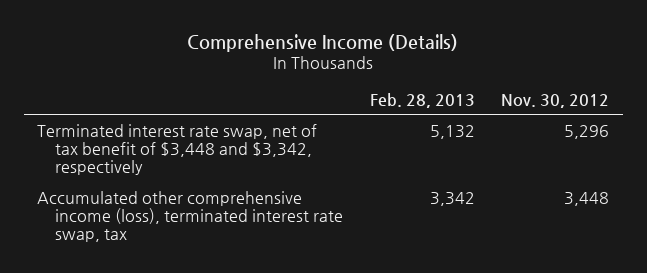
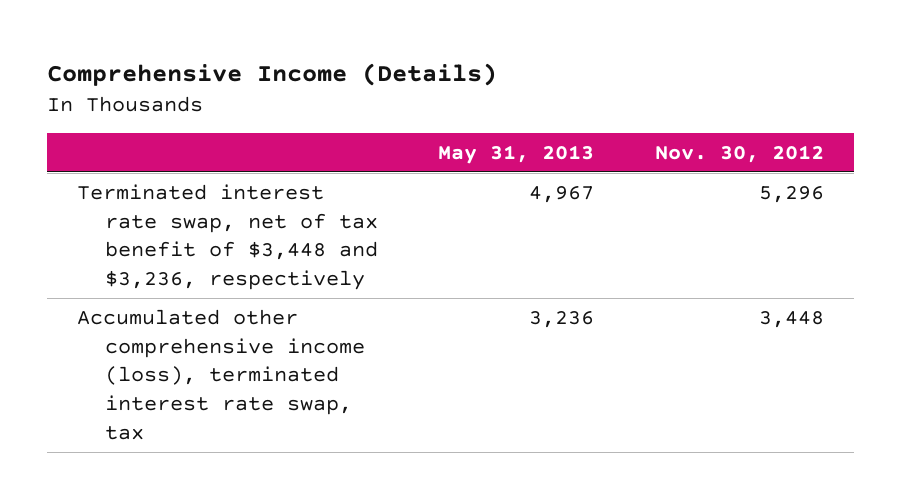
[369,92,475,108] Feb. 28, 2013 -> none
none -> [438,145,595,165] May 31, 2013
[37,123,318,176] Terminated interest rate swap, net of tax benefit of $3,448 and $3,342, respectively -> [77,183,378,291] Terminated interest rate swap, net of tax benefit of $3,448 and $3,236, respectively

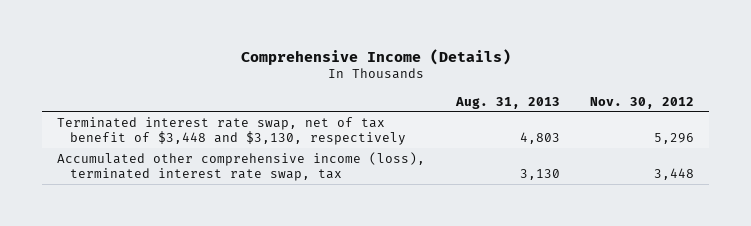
[438,145,595,165] May 31, 2013 -> none
none -> [454,96,560,109] Aug. 31, 2013
[77,183,378,291] Terminated interest rate swap, net of tax benefit of $3,448 and $3,236, respectively -> [57,116,407,146] Terminated interest rate swap, net of tax benefit of $3,448 and $3,130, respectively

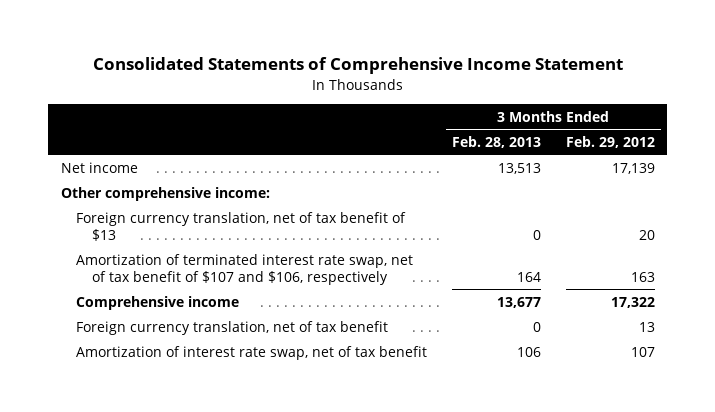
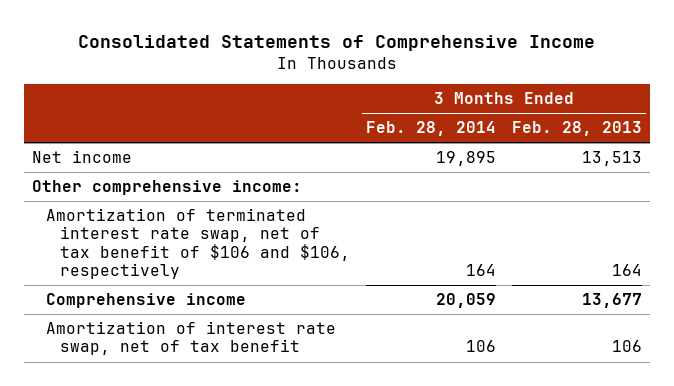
[92,57,623,75] Consolidated Statements of Comprehensive Income Statement -> [77,34,595,51] Consolidated Statements of Comprehensive Income
[565,135,655,148] Feb. 29, 2012 -> none
none -> [366,121,497,137] Feb. 28, 2014
[76,211,407,241] Foreign currency translation, net of tax benefit of $13 -> none
[76,253,414,285] Amortization of terminated interest rate swap, net of tax benefit of $107 and $106, respectively -> [46,208,351,280] Amortization of terminated interest rate swap, net of tax benefit of $106 and $106, respectively
[76,320,389,335] Foreign currency translation, net of tax benefit -> none

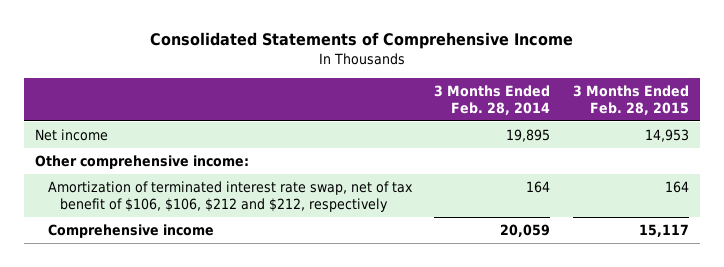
[511,121,642,137] Feb. 28, 2013 -> none
none -> [572,84,689,115] 3 Months Ended Feb. 28, 2015
[46,208,351,280] Amortization of terminated interest rate swap, net of tax benefit of $106 and $106, respectively -> [47,181,413,212] Amortization of terminated interest rate swap, net of tax benefit of $106, $106, $212 and $212, respectively
[46,321,337,356] Amortization of interest rate swap, net of tax benefit -> none

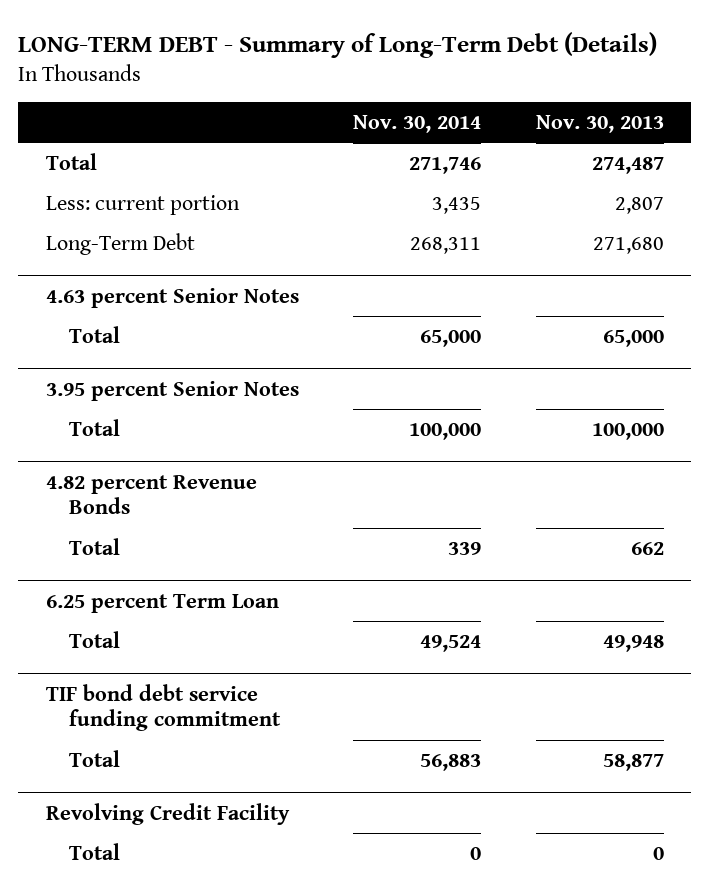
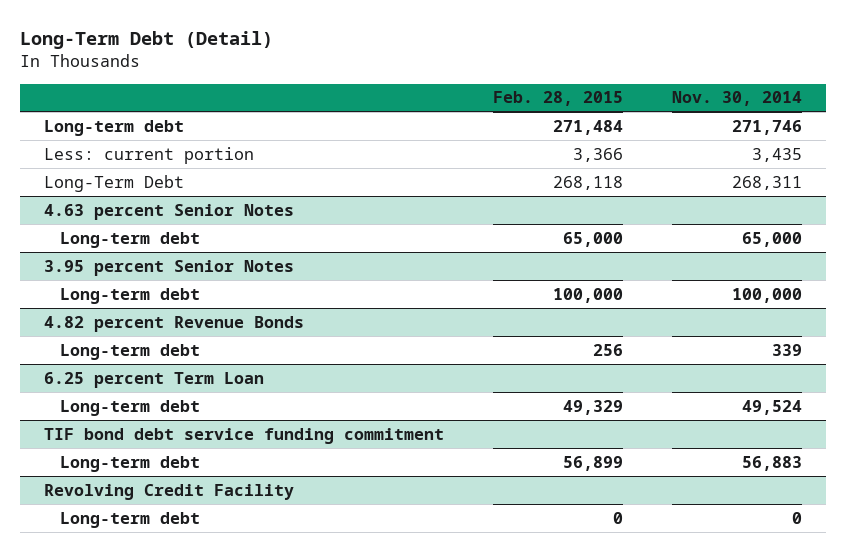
[18,31,658,58] LONG-TERM DEBT - Summary of Long-Term Debt (Details) -> [20,31,274,50] Long-Term Debt (Detail)
[535,114,664,133] Nov. 30, 2013 -> none
none -> [493,91,624,107] Feb. 28, 2015
[45,152,97,170] Total -> [44,119,185,136] Long-term debt
[69,325,121,343] Total -> [59,231,200,248] Long-term debt
[69,418,121,436] Total -> [59,287,200,304] Long-term debt
[69,537,121,555] Total -> [59,343,200,360] Long-term debt
[69,630,121,648] Total -> [59,399,200,416] Long-term debt
[69,749,121,767] Total -> [59,455,200,472] Long-term debt
[69,842,121,860] Total -> [59,511,200,528] Long-term debt

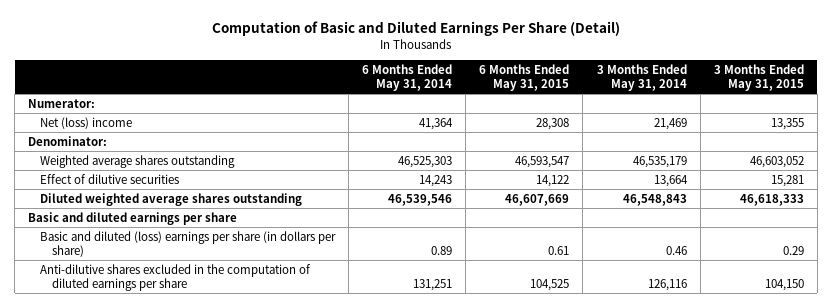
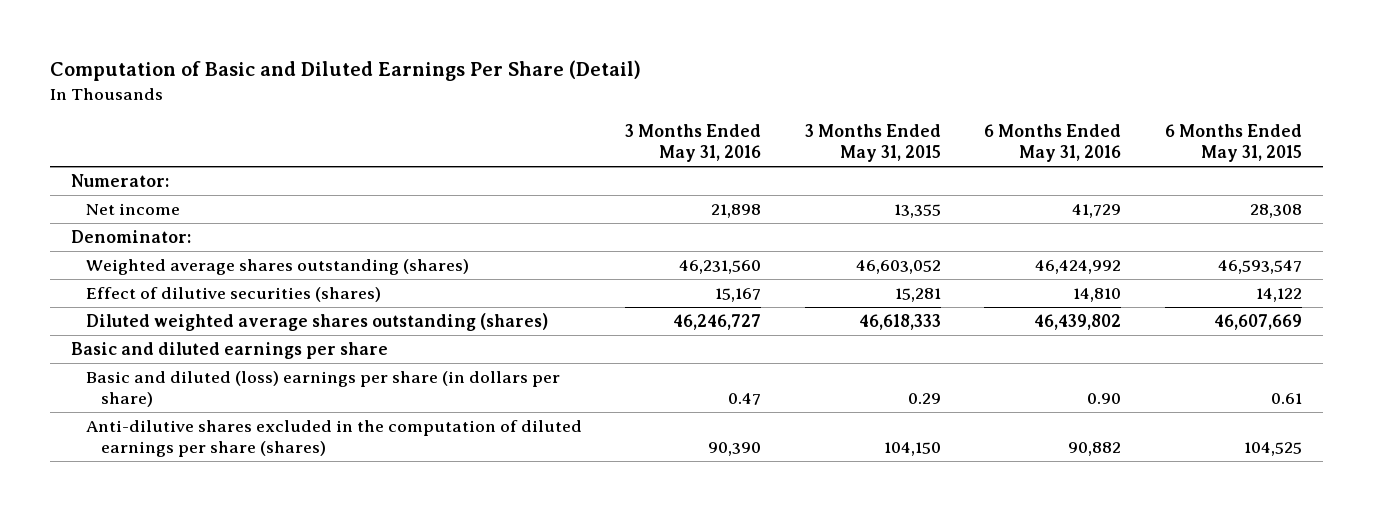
[362,64,453,91] 6 Months Ended May 31, 2014 -> none
[596,64,687,91] 3 Months Ended May 31, 2014 -> none
none -> [625,124,762,163] 3 Months Ended May 31, 2016
none -> [984,124,1122,163] 6 Months Ended May 31, 2016
[40,116,133,129] Net (loss) income -> [85,203,180,216] Net income
[40,154,236,168] Weighted average shares outstanding -> [85,259,469,276] Weighted average shares outstanding (shares)
[40,173,180,184] Effect of dilutive securities -> [85,287,381,303] Effect of dilutive securities (shares)
[40,192,303,206] Diluted weighted average shares outstanding -> [85,313,548,332] Diluted weighted average shares outstanding (shares)
[40,263,312,291] Anti-dilutive shares excluded in the computation of diluted earnings per share -> [85,420,582,457] Anti-dilutive shares excluded in the computation of diluted earnings per share (shares)

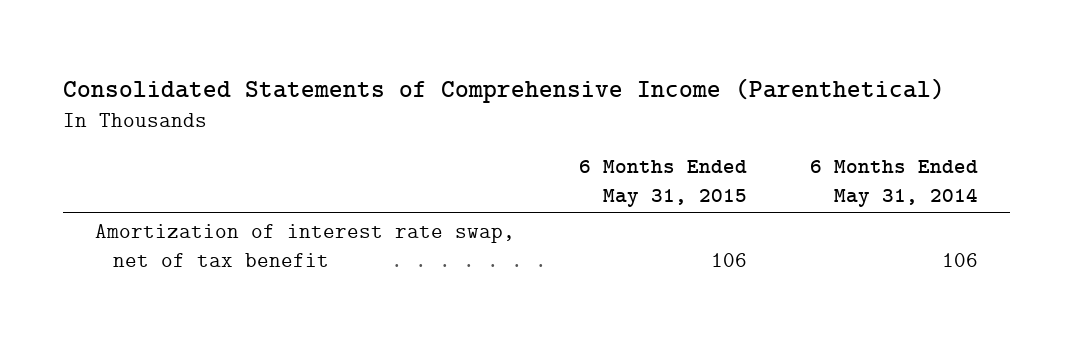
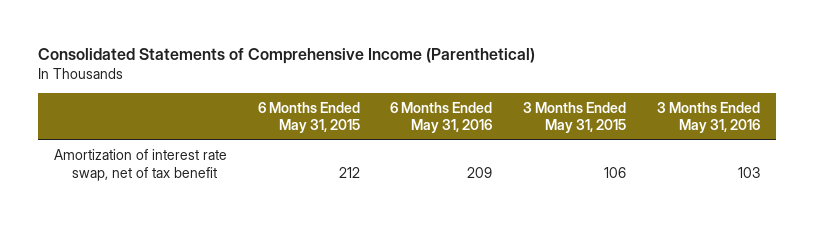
[809,160,978,207] 6 Months Ended May 31, 2014 -> none
none -> [390,101,493,134] 6 Months Ended May 31, 2016
none -> [523,101,627,134] 3 Months Ended May 31, 2015
none -> [657,101,761,134] 3 Months Ended May 31, 2016
[710,252,747,267] 106 -> [338,167,360,179] 212

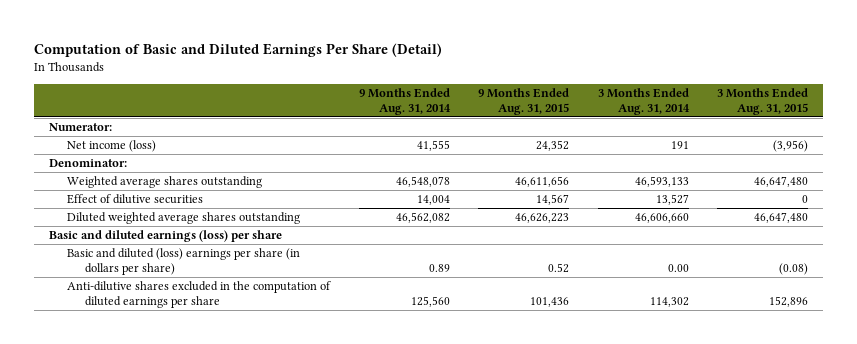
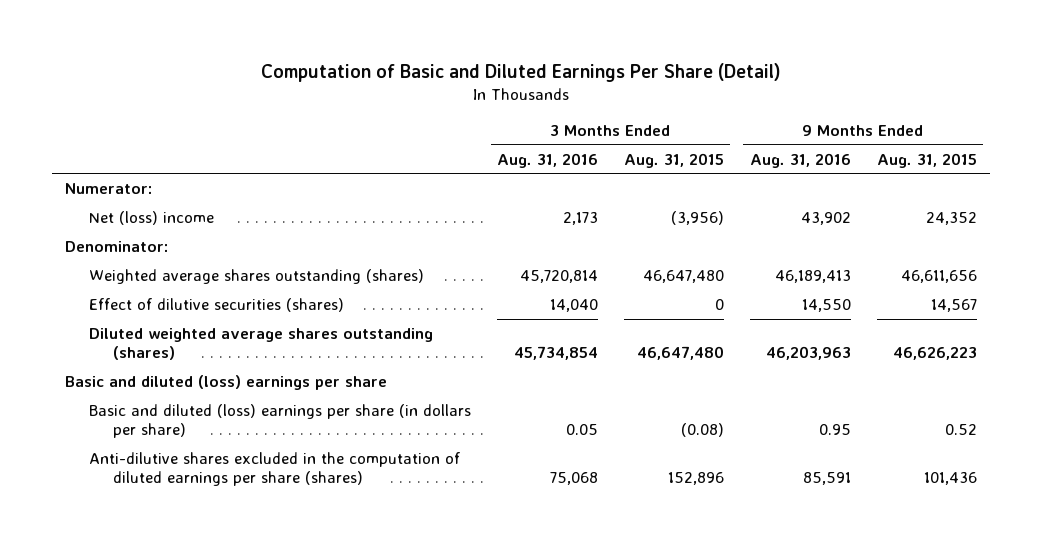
[358,88,451,115] 9 Months Ended Aug. 31, 2014 -> none
[597,88,690,115] 3 Months Ended Aug. 31, 2014 -> none
none -> [497,152,599,168] Aug. 31, 2016
none -> [749,152,851,168] Aug. 31, 2016
[67,140,157,153] Net income (loss) -> [89,210,215,225] Net (loss) income
[67,176,263,189] Weighted average shares outstanding -> [89,268,425,284] Weighted average shares outstanding (shares)
[67,194,204,205] Effect of dilutive securities -> [89,297,345,312] Effect of dilutive securities (shares)
[67,212,301,225] Diluted weighted average shares outstanding -> [89,327,434,361] Diluted weighted average shares outstanding (shares)
[48,230,282,243] Basic and diluted earnings (loss) per share -> [64,374,387,390] Basic and diluted (loss) earnings per share
[67,281,332,309] Anti-dilutive shares excluded in the computation of diluted earnings per share -> [89,451,461,487] Anti-dilutive shares excluded in the computation of diluted earnings per share (shares)

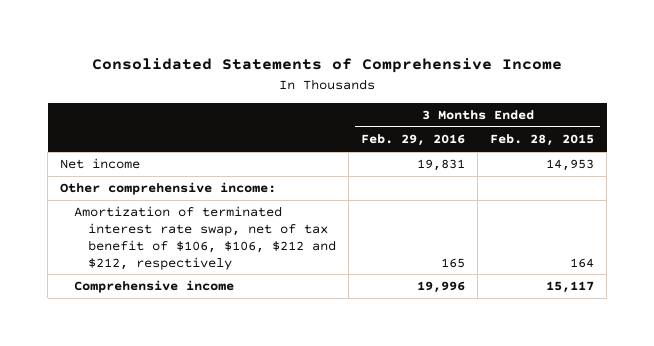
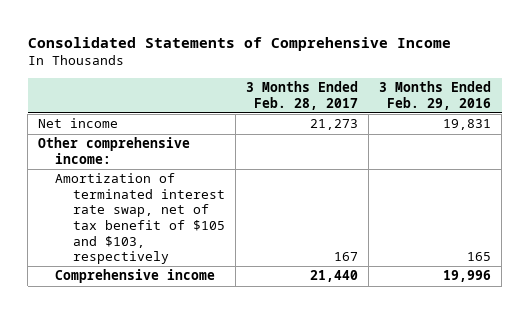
[490,134,595,147] Feb. 28, 2015 -> none
none -> [245,80,358,110] 3 Months Ended Feb. 28, 2017
[74,206,337,270] Amortization of terminated interest rate swap, net of tax benefit of $106, $106, $212 and $212, respectively -> [55,173,225,265] Amortization of terminated interest rate swap, net of tax benefit of $105 and $103, respectively

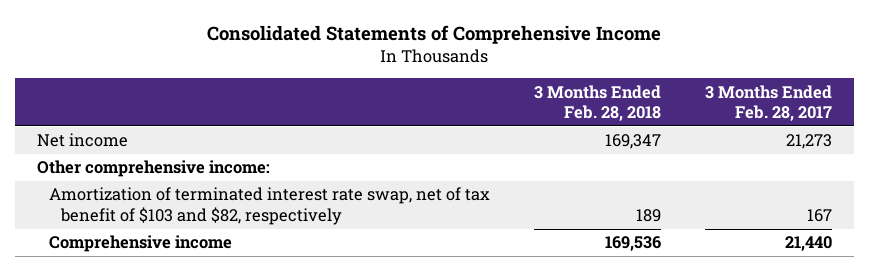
[379,80,492,110] 3 Months Ended Feb. 29, 2016 -> none
none -> [533,84,661,122] 3 Months Ended Feb. 28, 2018
[55,173,225,265] Amortization of terminated interest rate swap, net of tax benefit of $105 and $103, respectively -> [48,187,490,226] Amortization of terminated interest rate swap, net of tax benefit of $103 and $82, respectively

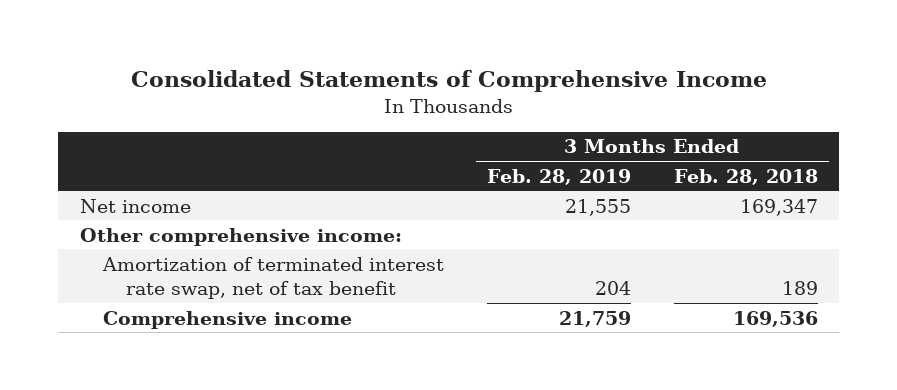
[704,84,832,122] 3 Months Ended Feb. 28, 2017 -> none
none -> [486,168,631,185] Feb. 28, 2019
[48,187,490,226] Amortization of terminated interest rate swap, net of tax benefit of $103 and $82, respectively -> [101,256,444,299] Amortization of terminated interest rate swap, net of tax benefit

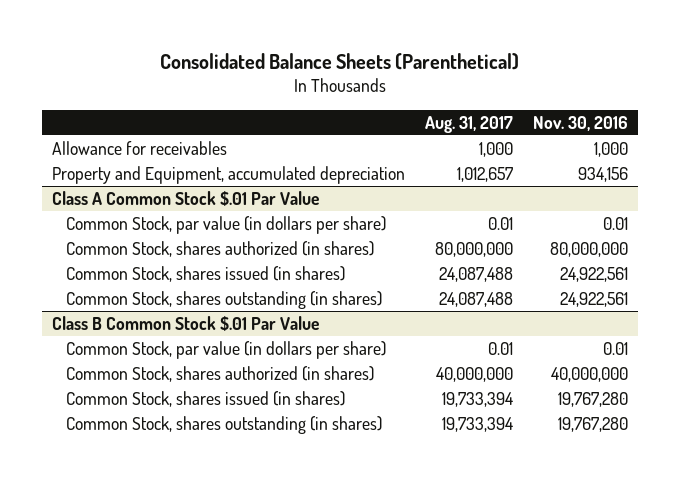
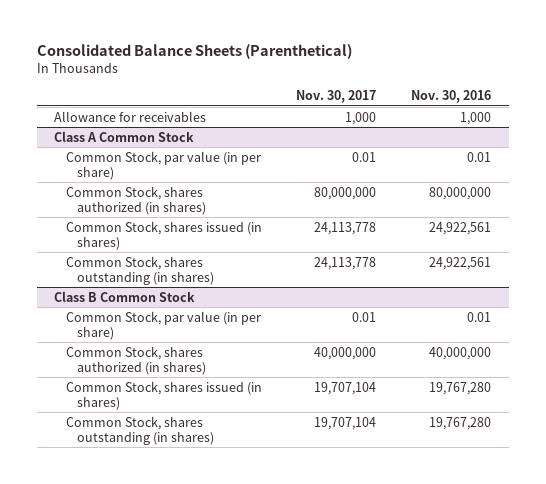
[424,115,513,133] Aug. 31, 2017 -> none
none -> [296,90,377,104] Nov. 30, 2017
[52,165,406,184] Property and Equipment, accumulated depreciation -> none
[52,190,320,206] Class A Common Stock $.01 Par Value -> [54,130,195,142] Class A Common Stock
[65,215,386,234] Common Stock, par value (in dollars per share) -> [65,150,261,180] Common Stock, par value (in per share)
[52,315,320,331] Class B Common Stock $.01 Par Value -> [54,290,196,302] Class B Common Stock
[65,340,386,359] Common Stock, par value (in dollars per share) -> [65,310,261,340] Common Stock, par value (in per share)

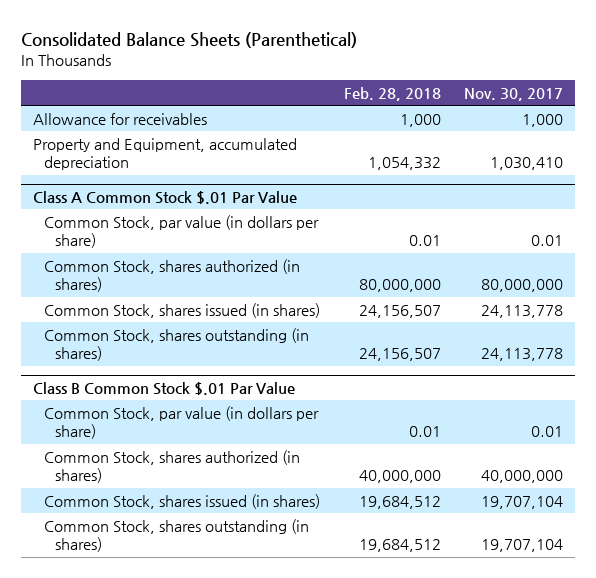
[411,90,492,104] Nov. 30, 2016 -> none
none -> [343,86,441,101] Feb. 28, 2018
none -> [33,137,298,171] Property and Equipment, accumulated depreciation
[54,130,195,142] Class A Common Stock -> [33,191,298,205] Class A Common Stock $.01 Par Value
[65,150,261,180] Common Stock, par value (in per share) -> [44,214,320,249] Common Stock, par value (in dollars per share)
[54,290,196,302] Class B Common Stock -> [33,382,296,396] Class B Common Stock $.01 Par Value
[65,310,261,340] Common Stock, par value (in per share) -> [44,405,320,440] Common Stock, par value (in dollars per share)

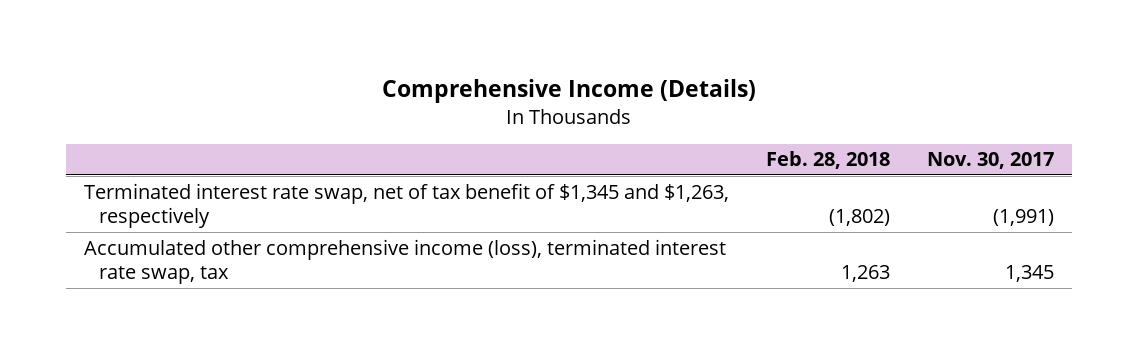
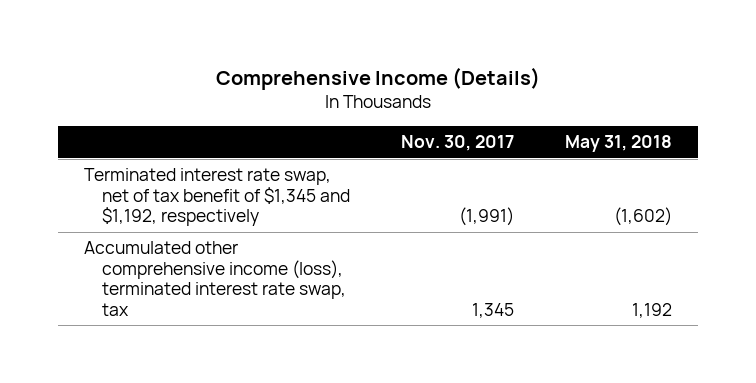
[766,151,891,170] Feb. 28, 2018 -> none
none -> [565,134,673,152] May 31, 2018
[84,182,730,229] Terminated interest rate swap, net of tax benefit of $1,345 and $1,263, respectively -> [83,168,351,227] Terminated interest rate swap, net of tax benefit of $1,345 and $1,192, respectively

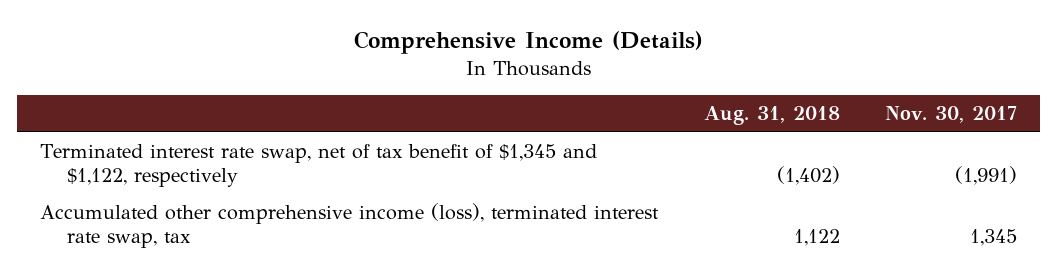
[565,134,673,152] May 31, 2018 -> none
none -> [703,106,840,126] Aug. 31, 2018
[83,168,351,227] Terminated interest rate swap, net of tax benefit of $1,345 and $1,192, respectively -> [40,144,598,188] Terminated interest rate swap, net of tax benefit of $1,345 and $1,122, respectively

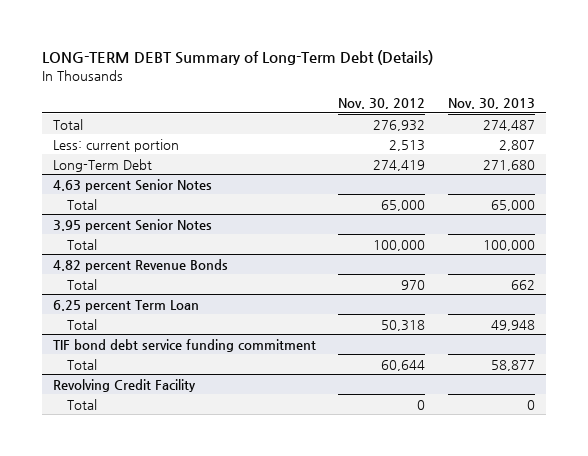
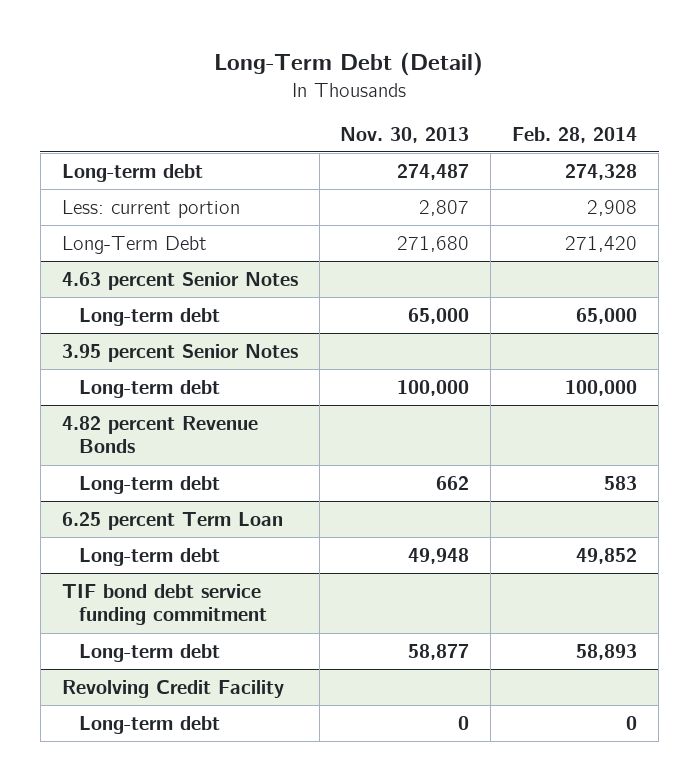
[41,50,433,66] LONG-TERM DEBT Summary of Long-Term Debt (Details) -> [214,52,484,77] Long-Term Debt (Detail)
[338,98,426,110] Nov. 30, 2012 -> none
none -> [512,126,638,143] Feb. 28, 2014
[53,118,84,130] Total -> [61,163,203,182] Long-term debt
[67,198,98,210] Total -> [78,307,220,326] Long-term debt
[67,238,98,250] Total -> [78,379,220,398] Long-term debt
[67,278,98,290] Total -> [78,475,220,494] Long-term debt
[67,318,98,330] Total -> [78,547,220,566] Long-term debt
[67,358,98,370] Total -> [78,643,220,662] Long-term debt
[67,398,98,410] Total -> [78,715,220,734] Long-term debt

